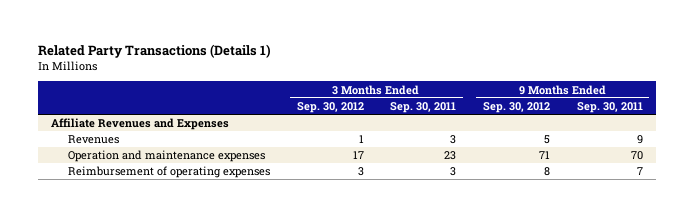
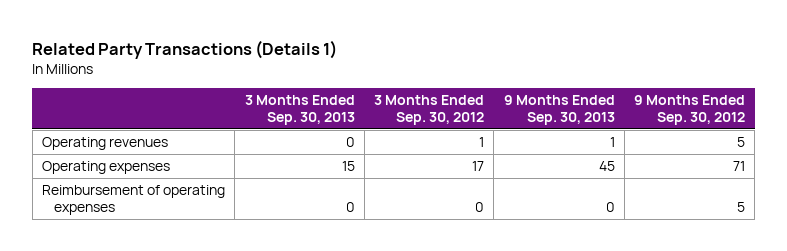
[390,101,457,113] Sep. 30, 2011 -> none
[576,101,643,113] Sep. 30, 2011 -> none
none -> [244,95,355,125] 3 Months Ended Sep. 30, 2013
none -> [503,95,615,125] 9 Months Ended Sep. 30, 2013
[51,118,230,131] Affiliate Revenues and Expenses -> none
[67,135,119,145] Revenues -> [42,137,169,151] Operating revenues
[67,150,265,163] Operation and maintenance expenses -> [42,161,171,175] Operating expenses
[357,167,364,177] 3 -> [475,201,485,212] 0
[543,167,550,177] 8 -> [737,201,746,212] 5

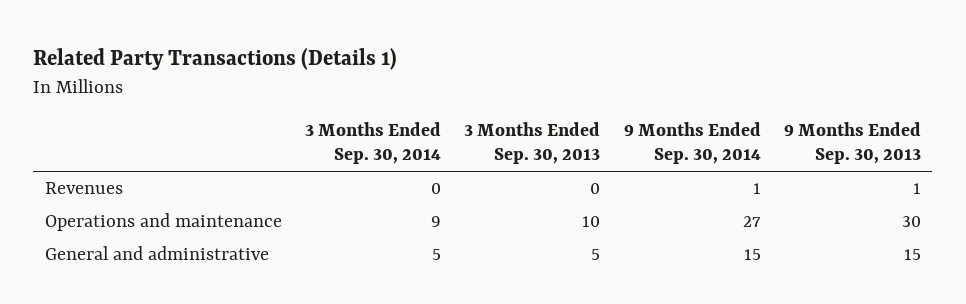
[374,95,485,125] 3 Months Ended Sep. 30, 2012 -> none
[634,95,746,125] 9 Months Ended Sep. 30, 2012 -> none
none -> [305,122,442,165] 3 Months Ended Sep. 30, 2014
none -> [623,122,761,165] 9 Months Ended Sep. 30, 2014
[42,161,171,175] Operating expenses -> none
[42,185,226,215] Reimbursement of operating expenses -> none
[42,137,169,151] Operating revenues -> [45,182,124,195] Revenues
none -> [45,213,283,232] Operations and maintenance
none -> [45,246,270,261] General and administrative

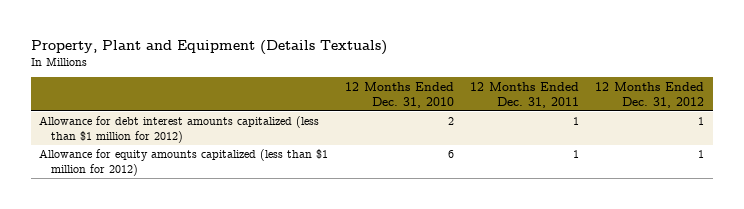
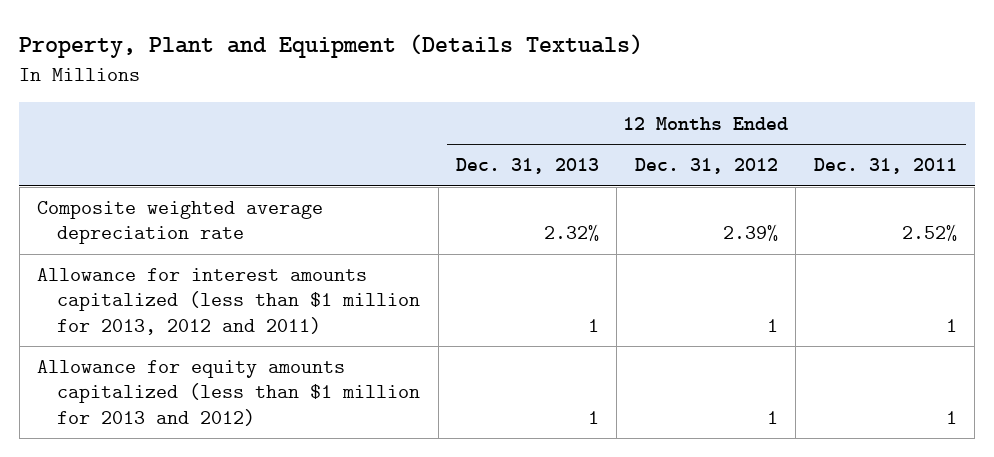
[344,81,454,108] 12 Months Ended Dec. 31, 2010 -> none
none -> [455,158,599,175] Dec. 31, 2013
none -> [37,201,324,245] Composite weighted average depreciation rate
[39,116,320,144] Allowance for debt interest amounts capitalized (less than $1 million for 2012) -> [37,268,421,335] Allowance for interest amounts capitalized (less than $1 million for 2013, 2012 and 2011)
[39,149,329,177] Allowance for equity amounts capitalized (less than $1 million for 2012) -> [37,360,421,426] Allowance for equity amounts capitalized (less than $1 million for 2013 and 2012)

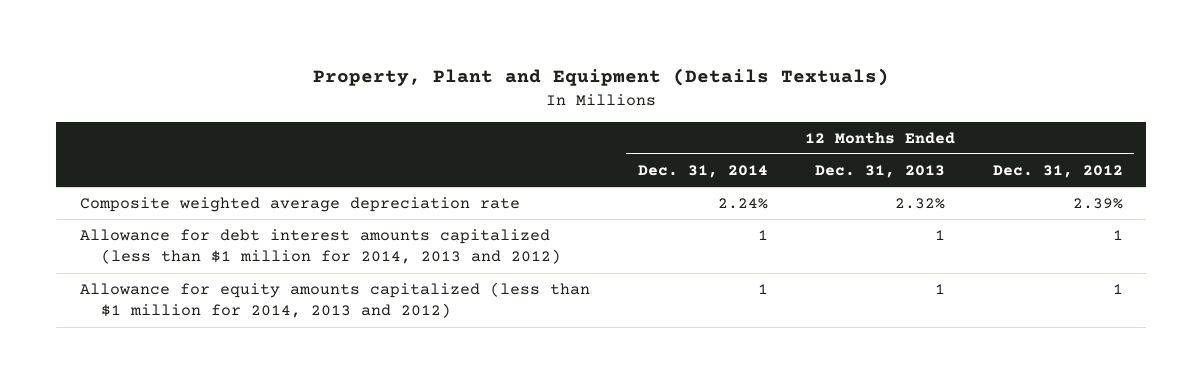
[813,158,957,175] Dec. 31, 2011 -> none
none -> [637,165,768,179] Dec. 31, 2014
[37,268,421,335] Allowance for interest amounts capitalized (less than $1 million for 2013, 2012 and 2011) -> [80,229,561,265] Allowance for debt interest amounts capitalized (less than $1 million for 2014, 2013 and 2012)
[37,360,421,426] Allowance for equity amounts capitalized (less than $1 million for 2013 and 2012) -> [80,282,591,319] Allowance for equity amounts capitalized (less than $1 million for 2014, 2013 and 2012)

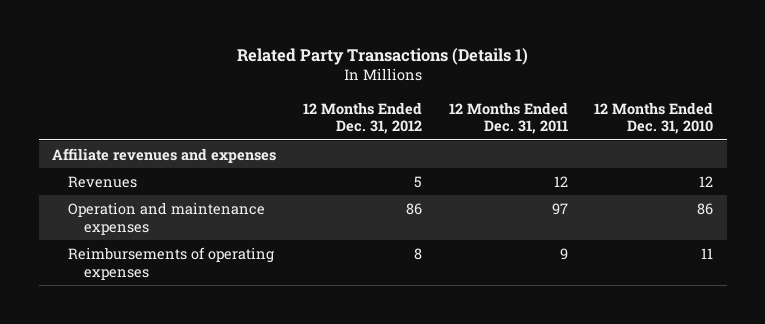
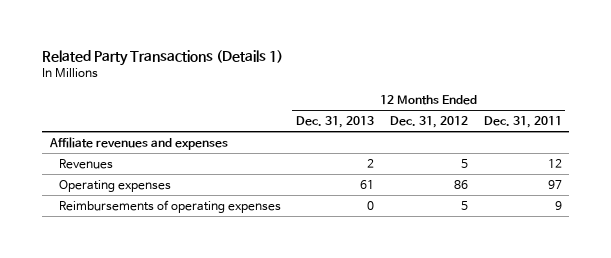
[594,101,714,135] 12 Months Ended Dec. 31, 2010 -> none
none -> [296,116,375,129] Dec. 31, 2013
[68,201,266,235] Operation and maintenance expenses -> [58,179,171,192] Operating expenses
[413,247,422,260] 8 -> [460,200,468,210] 5

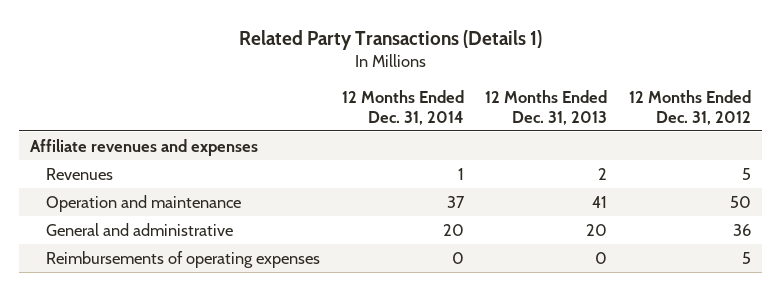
[483,116,562,129] Dec. 31, 2011 -> none
none -> [341,90,464,125] 12 Months Ended Dec. 31, 2014
[58,179,171,192] Operating expenses -> none
none -> [46,194,242,212] Operation and maintenance
none -> [46,222,234,236] General and administrative

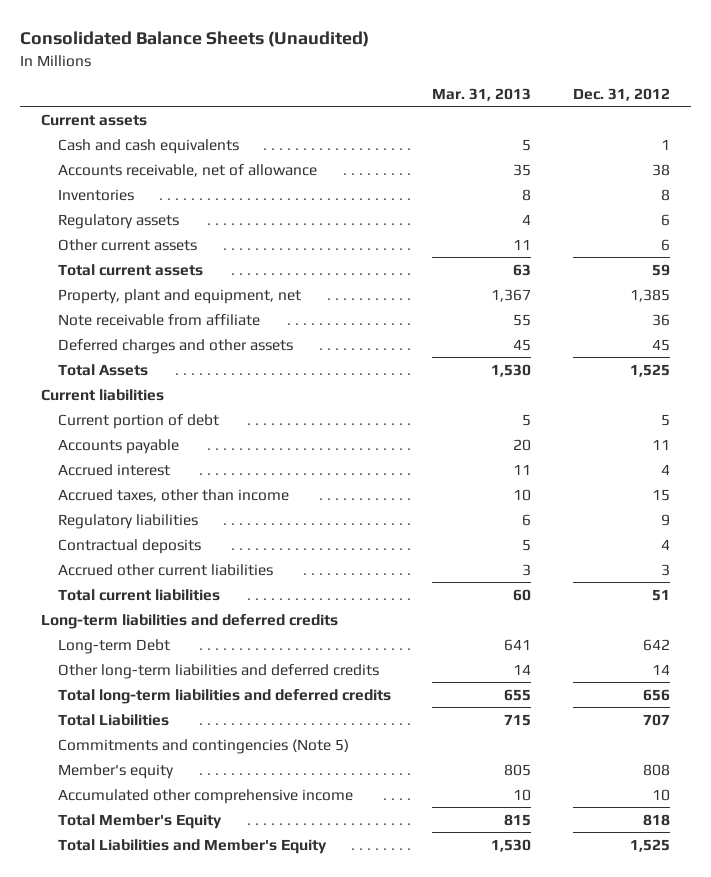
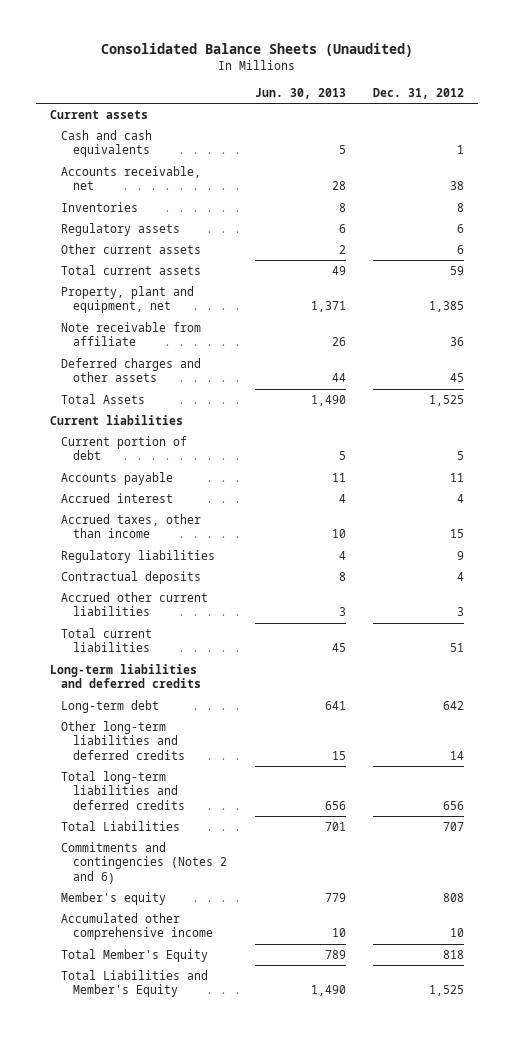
[432,87,532,101] Mar. 31, 2013 -> none
none -> [254,87,346,99] Jun. 30, 2013
[57,163,317,177] Accounts receivable, net of allowance -> [61,165,202,191] Accounts receivable, net
[57,638,170,654] Long-term Debt -> [61,699,160,713] Long-term debt
[57,738,349,754] Commitments and contingencies (Note 5) -> [61,841,228,884] Commitments and contingencies (Notes 2 and 6)

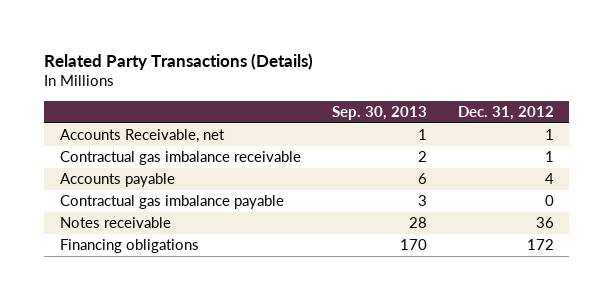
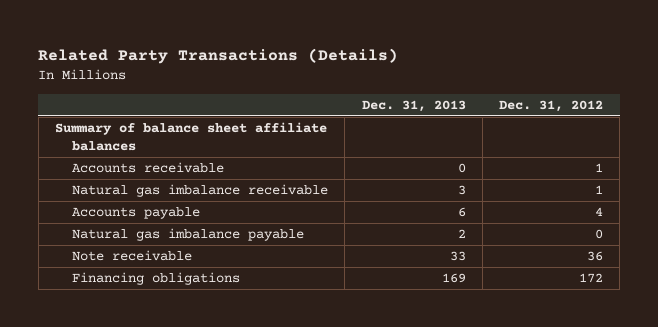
[331,105,427,120] Sep. 30, 2013 -> none
none -> [361,99,466,112] Dec. 31, 2013
none -> [55,122,328,152] Summary of balance sheet affiliate balances
[59,129,225,144] Accounts Receivable, net -> [72,162,225,174] Accounts receivable
[59,151,301,166] Contractual gas imbalance receivable -> [72,184,329,198] Natural gas imbalance receivable
[59,195,284,210] Contractual gas imbalance payable -> [72,228,305,242] Natural gas imbalance payable
[59,217,171,229] Notes receivable -> [72,250,193,262] Note receivable

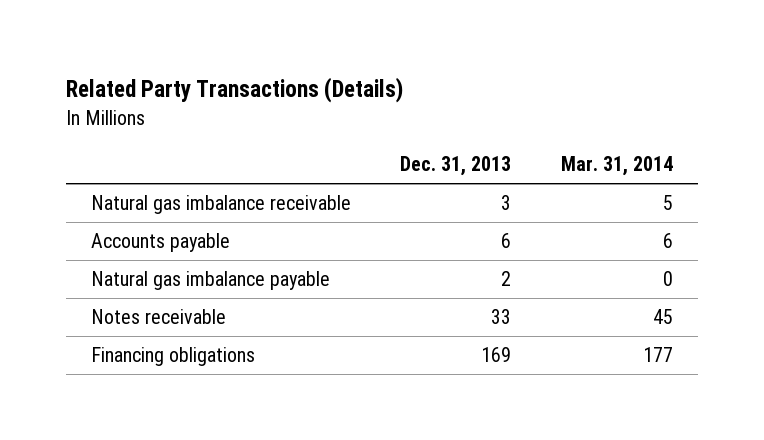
[499,99,604,112] Dec. 31, 2012 -> none
none -> [561,156,674,177] Mar. 31, 2014
[55,122,328,152] Summary of balance sheet affiliate balances -> none
[72,162,225,174] Accounts receivable -> none
[72,250,193,262] Note receivable -> [90,309,226,325] Notes receivable

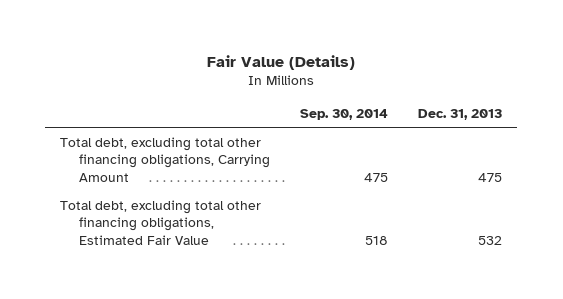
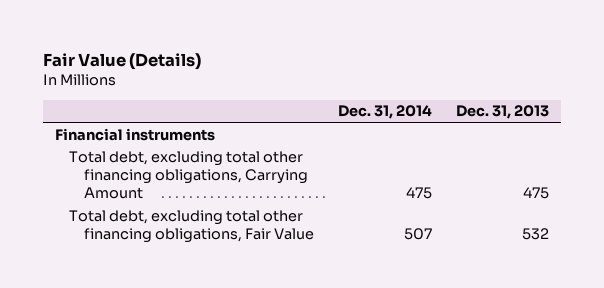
[300,108,389,120] Sep. 30, 2014 -> none
none -> [337,105,432,120] Dec. 31, 2014
none -> [55,127,216,141] Financial instruments
[60,199,262,245] Total debt, excluding total other financing obligations, Estimated Fair Value -> [69,209,314,243] Total debt, excluding total other financing obligations, Fair Value

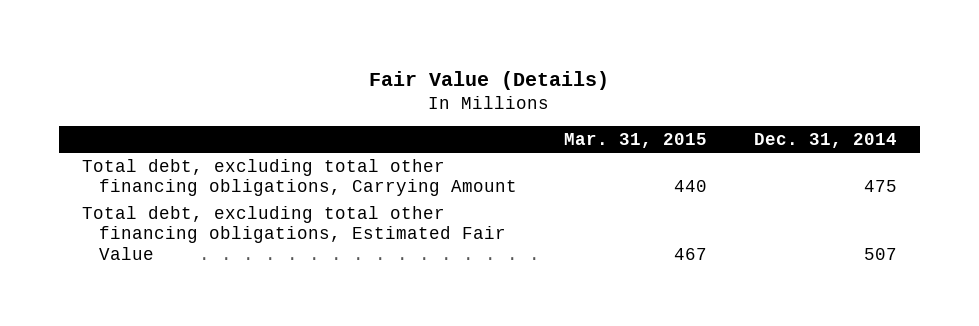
[455,105,549,120] Dec. 31, 2013 -> none
none -> [563,132,707,148] Mar. 31, 2015
[55,127,216,141] Financial instruments -> none
[69,209,314,243] Total debt, excluding total other financing obligations, Fair Value -> [82,205,506,261] Total debt, excluding total other financing obligations, Estimated Fair Value

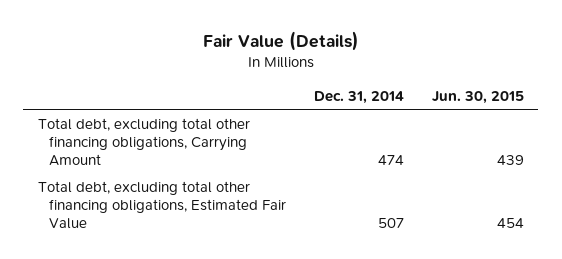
[563,132,707,148] Mar. 31, 2015 -> none
none -> [432,90,525,104] Jun. 30, 2015
[863,180,897,193] 475 -> [378,154,405,165] 474

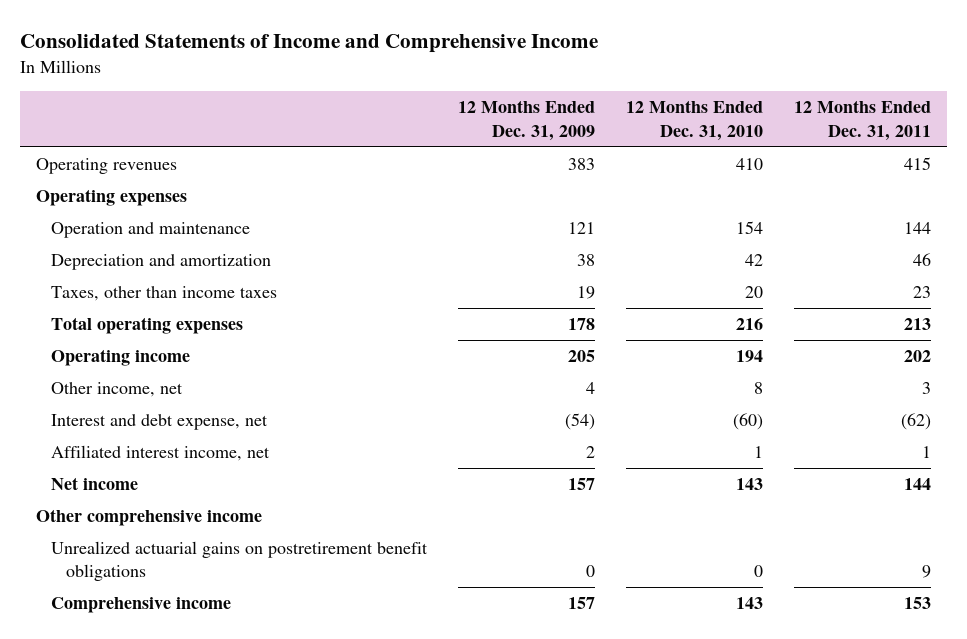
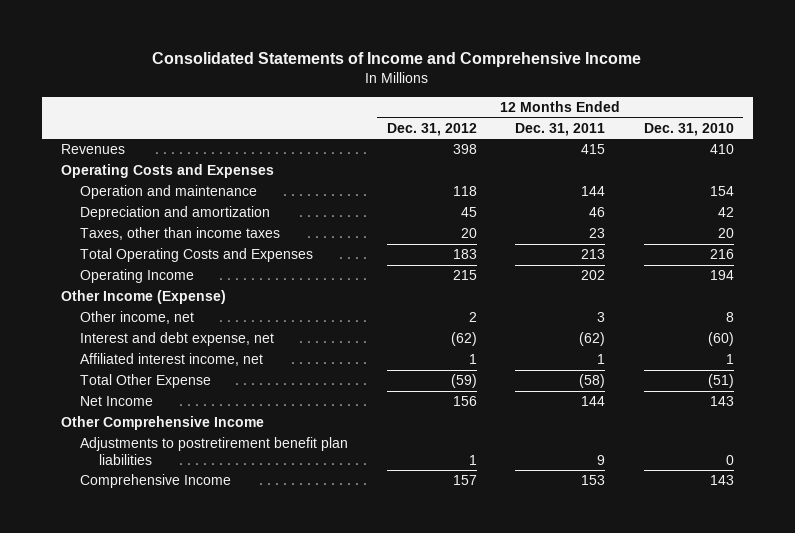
[458,100,596,141] 12 Months Ended Dec. 31, 2009 -> none
none -> [386,122,477,136] Dec. 31, 2012
[35,157,177,174] Operating revenues -> [61,144,126,155] Revenues
[35,188,187,206] Operating expenses -> [61,164,275,179] Operating Costs and Expenses
[51,316,244,334] Total operating expenses -> [80,248,314,263] Total Operating Costs and Expenses
[51,348,191,366] Operating income -> [80,269,195,284] Operating Income
none -> [61,290,227,305] Other Income (Expense)
[51,540,429,582] Unrealized actuarial gains on postretirement benefit obligations -> none
none -> [80,374,212,389] Total Other Expense
[51,476,139,490] Net income -> [80,396,154,407] Net Income
[35,508,262,526] Other comprehensive income -> [61,416,265,431] Other Comprehensive Income
none -> [80,437,349,465] Adjustments to postretirement benefit plan liabilities
[51,596,232,613] Comprehensive income -> [80,474,232,489] Comprehensive Income

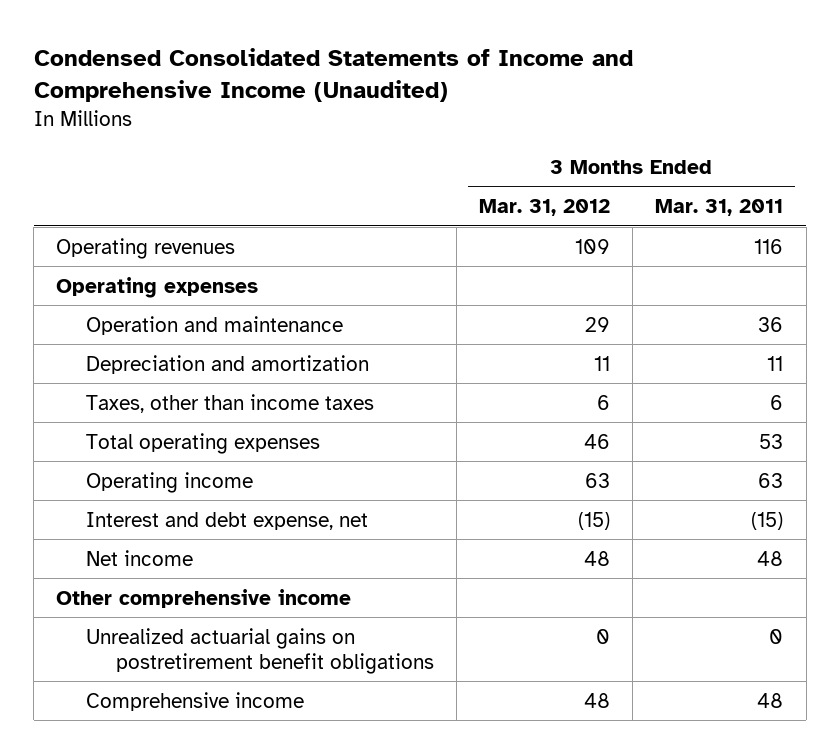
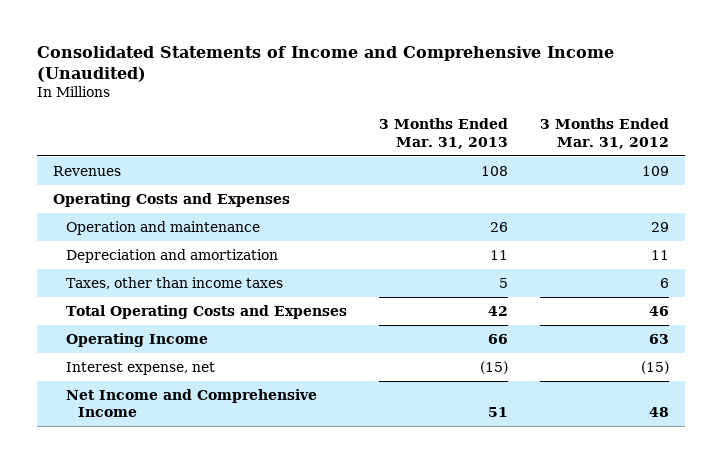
[33,48,633,103] Condensed Consolidated Statements of Income and Comprehensive Income (Unaudited) -> [37,46,615,82] Consolidated Statements of Income and Comprehensive Income (Unaudited)
[655,199,784,217] Mar. 31, 2011 -> none
none -> [378,118,508,149] 3 Months Ended Mar. 31, 2013
[56,237,236,259] Operating revenues -> [53,165,122,176] Revenues
[56,276,259,298] Operating expenses -> [53,192,291,207] Operating Costs and Expenses
[56,588,352,608] Other comprehensive income -> none
[86,627,435,674] Unrealized actuarial gains on postretirement benefit obligations -> none
[86,691,305,711] Comprehensive income -> none
[86,432,321,454] Total operating expenses -> [65,304,347,319] Total Operating Costs and Expenses
[86,471,254,493] Operating income -> [65,332,208,347] Operating Income
[86,511,369,530] Interest and debt expense, net -> [65,361,215,375] Interest expense, net
[86,549,194,566] Net income -> [65,388,317,418] Net Income and Comprehensive Income

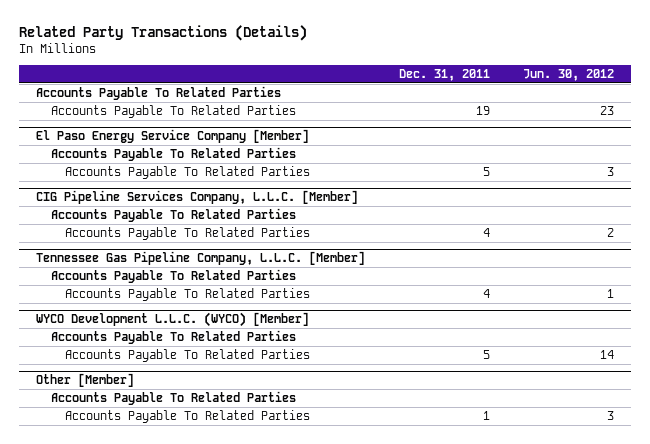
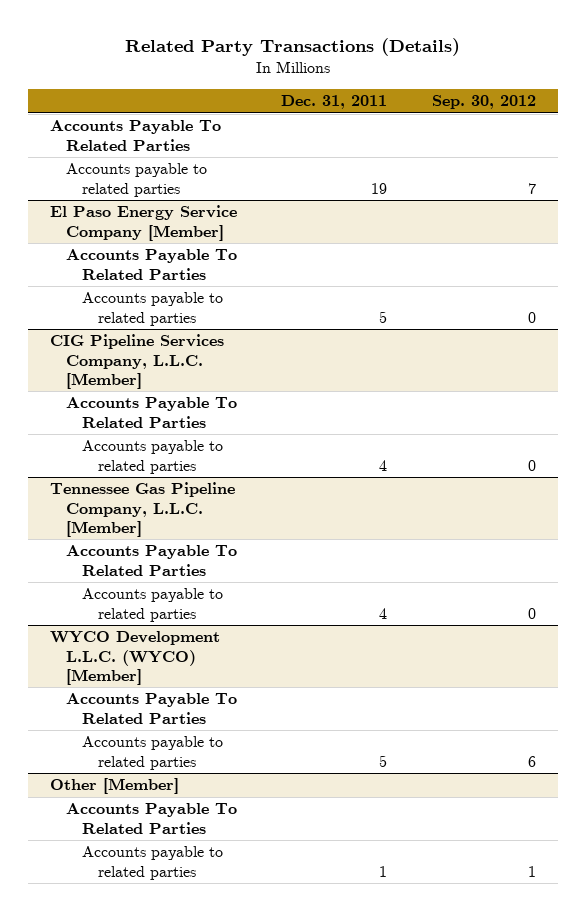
[523,69,615,82] Jun. 30, 2012 -> none
none -> [431,95,536,110] Sep. 30, 2012
[50,105,296,119] Accounts Payable To Related Parties -> [65,163,207,197] Accounts payable to related parties
[65,166,311,180] Accounts Payable To Related Parties -> [81,292,223,326] Accounts payable to related parties
[65,227,311,241] Accounts Payable To Related Parties -> [81,440,223,474] Accounts payable to related parties
[65,288,311,302] Accounts Payable To Related Parties -> [81,588,223,622] Accounts payable to related parties
[65,349,311,363] Accounts Payable To Related Parties -> [81,736,223,770] Accounts payable to related parties
[65,410,311,424] Accounts Payable To Related Parties -> [81,846,223,880] Accounts payable to related parties

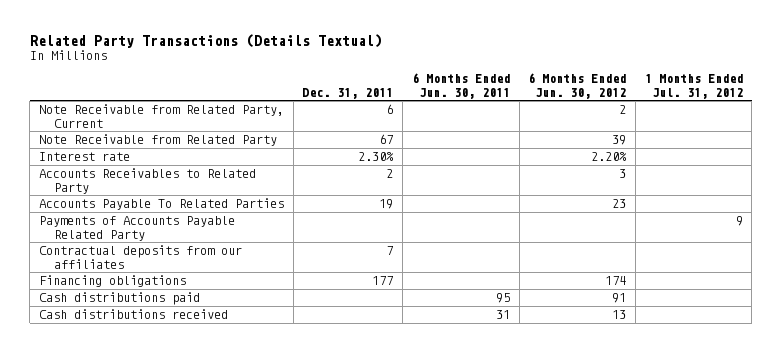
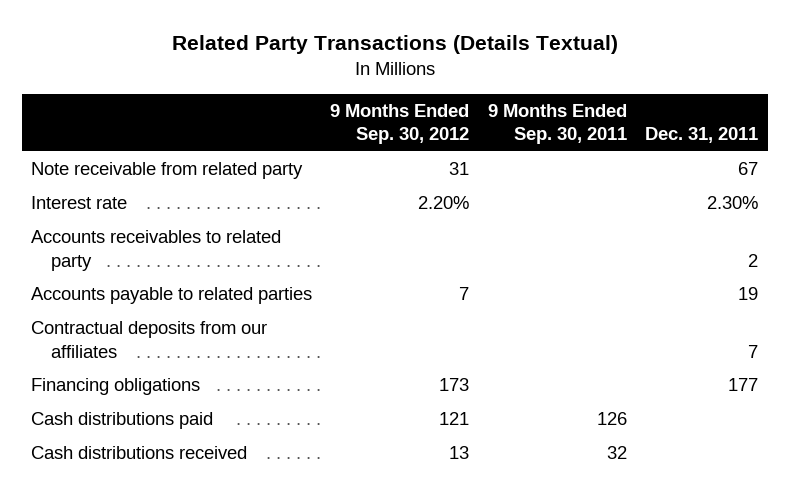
[411,73,510,99] 6 Months Ended Jun. 30, 2011 -> none
[528,73,627,99] 6 Months Ended Jun. 30, 2012 -> none
[644,74,743,99] 1 Months Ended Jul. 31, 2012 -> none
none -> [330,103,470,145] 9 Months Ended Sep. 30, 2012
none -> [487,103,627,145] 9 Months Ended Sep. 30, 2011
[39,104,285,128] Note Receivable from Related Party, Current -> none
[39,134,278,147] Note Receivable from Related Party -> [31,162,304,180] Note receivable from related party
[39,216,236,241] Payments of Accounts Payable Related Party -> none
[39,168,257,194] Accounts Receivables to Related Party -> [31,230,282,271] Accounts receivables to related party
[39,198,285,211] Accounts Payable To Related Parties -> [31,287,313,305] Accounts payable to related parties

